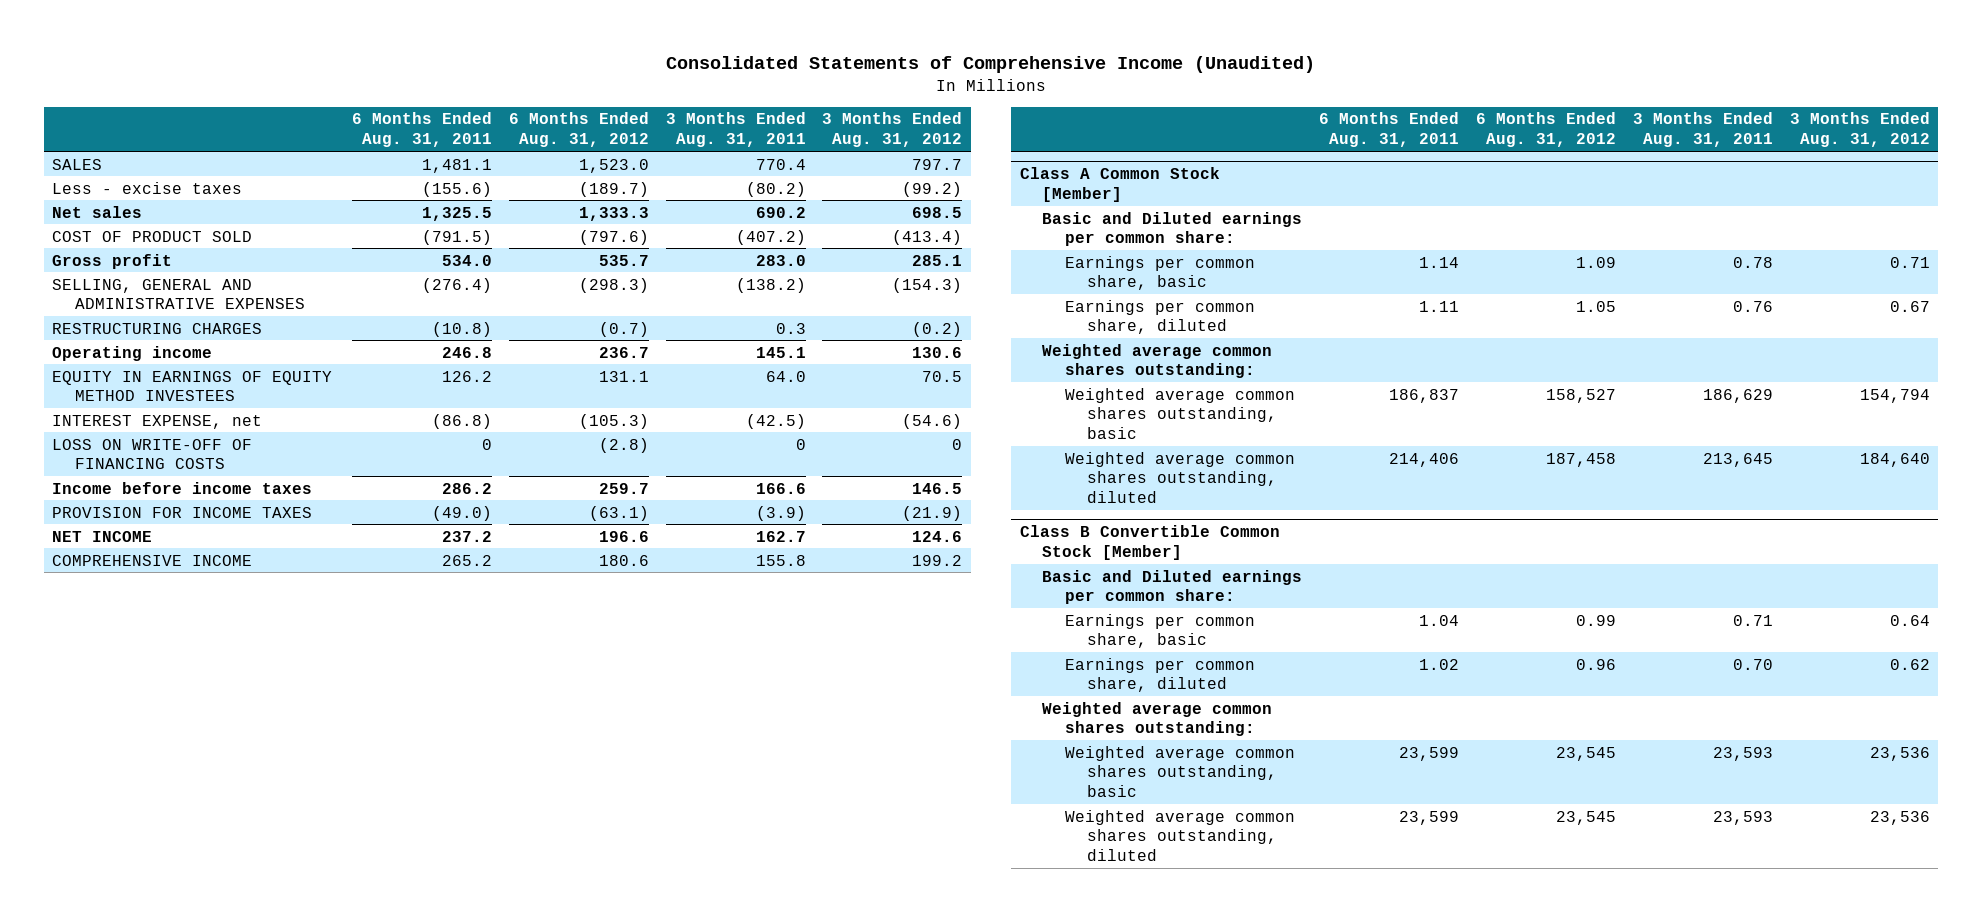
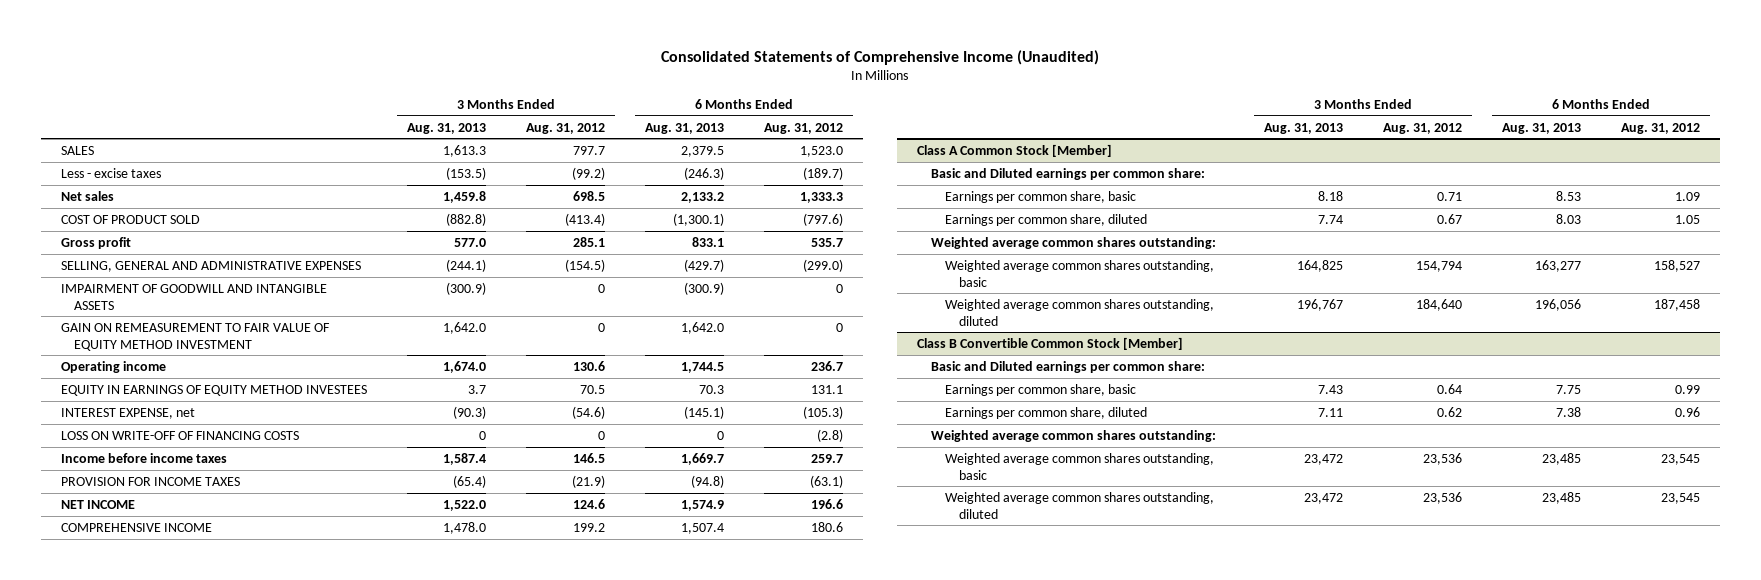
[351,112,492,148] 6 Months Ended Aug. 31, 2011 -> none
[665,112,806,148] 3 Months Ended Aug. 31, 2011 -> none
none -> [406,122,486,134] Aug. 31, 2013
none -> [645,122,725,134] Aug. 31, 2013
[52,322,263,334] RESTRUCTURING CHARGES -> none
[578,277,649,293] (298.3) -> [803,258,844,272] (299.0)
[892,277,963,293] (154.3) -> [564,258,605,272] (154.5)
none -> [60,283,327,310] IMPAIRMENT OF GOODWILL AND INTANGIBLE ASSETS
none -> [60,322,330,351] GAIN ON REMEASUREMENT TO FAIR VALUE OF EQUITY METHOD INVESTMENT

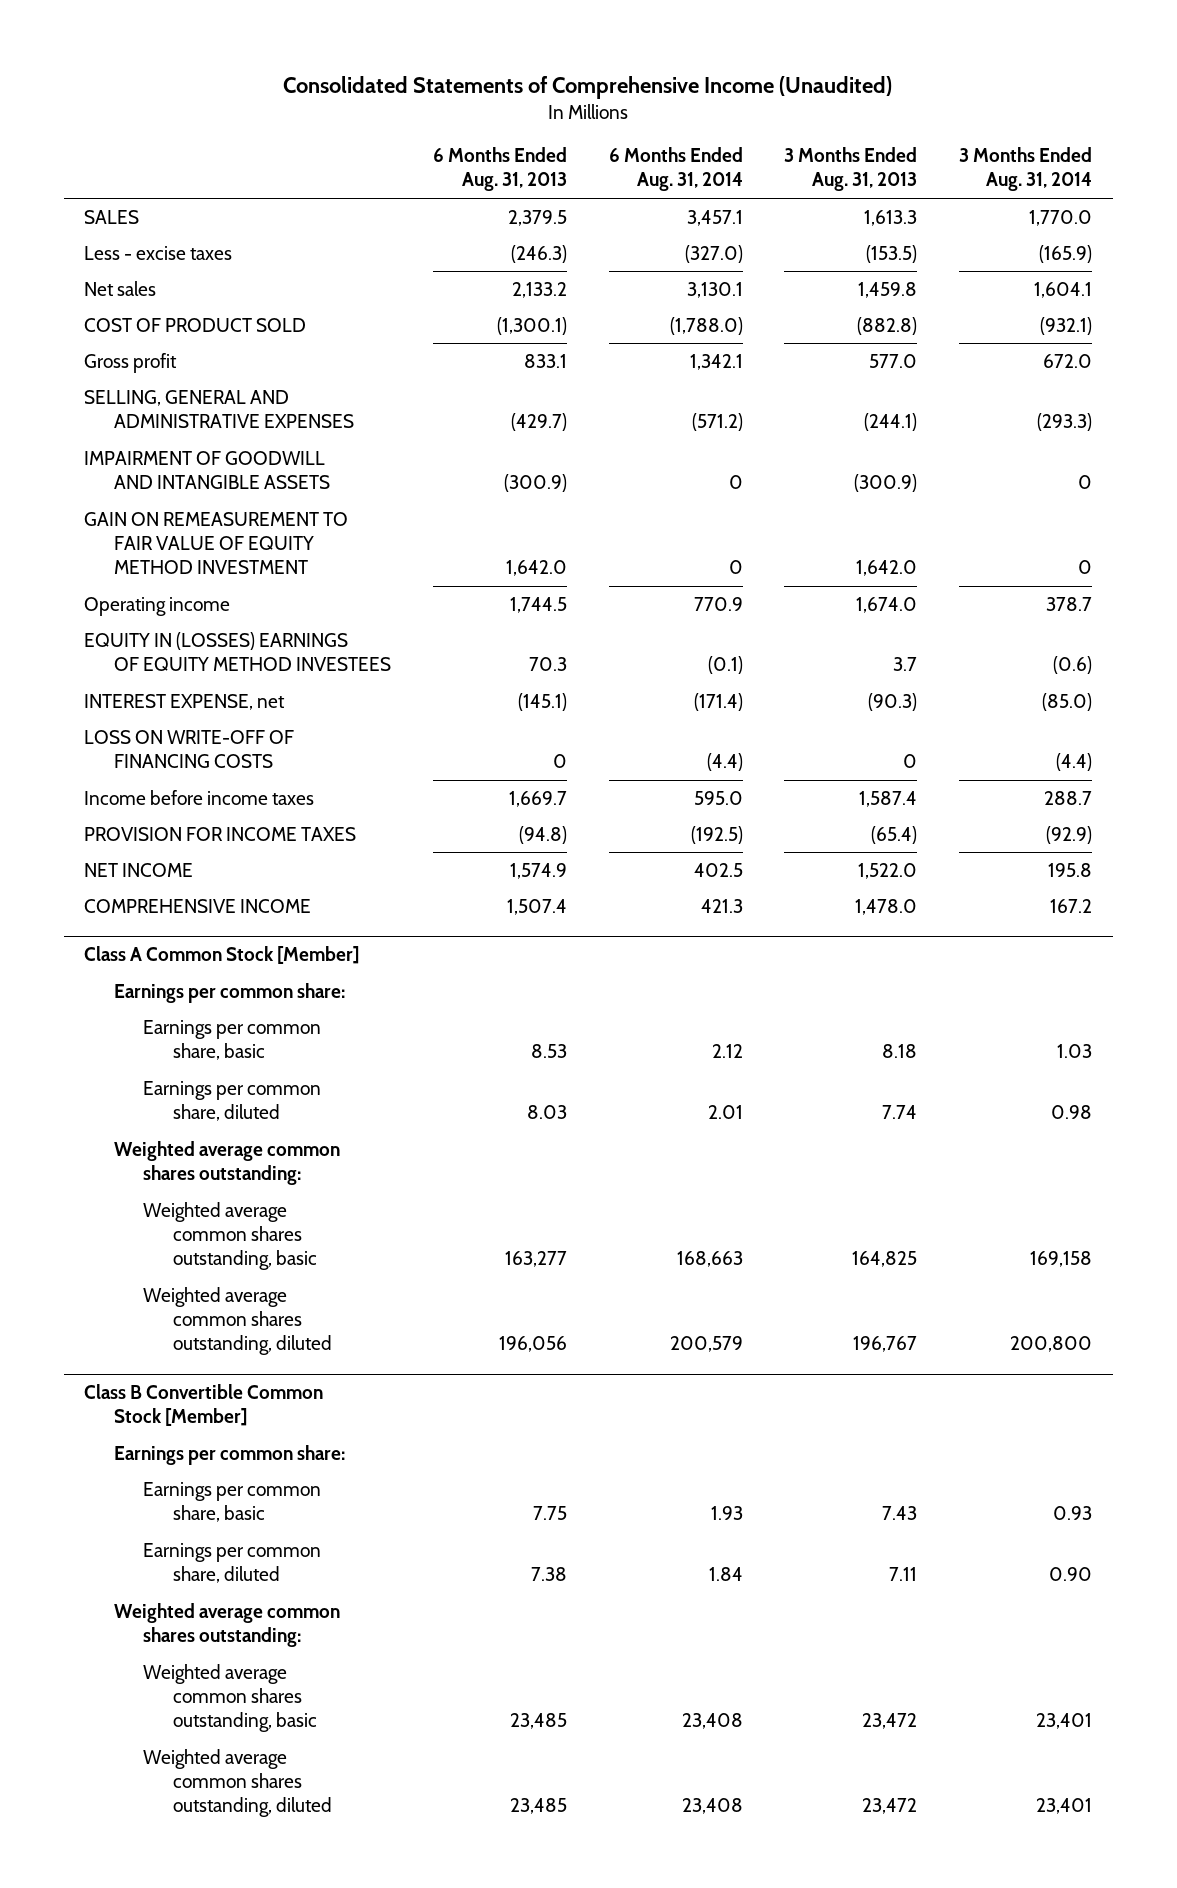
[525,122,605,134] Aug. 31, 2012 -> none
[764,122,844,134] Aug. 31, 2012 -> none
none -> [608,147,743,192] 6 Months Ended Aug. 31, 2014
none -> [959,147,1093,192] 3 Months Ended Aug. 31, 2014
[60,384,367,396] EQUITY IN EARNINGS OF EQUITY METHOD INVESTEES -> [84,631,391,672] EQUITY IN (LOSSES) EARNINGS OF EQUITY METHOD INVESTEES
[931,167,1206,180] Basic and Diluted earnings per common share: -> [113,982,345,1003] Earnings per common share:
[931,360,1206,373] Basic and Diluted earnings per common share: -> [113,1444,345,1465] Earnings per common share:

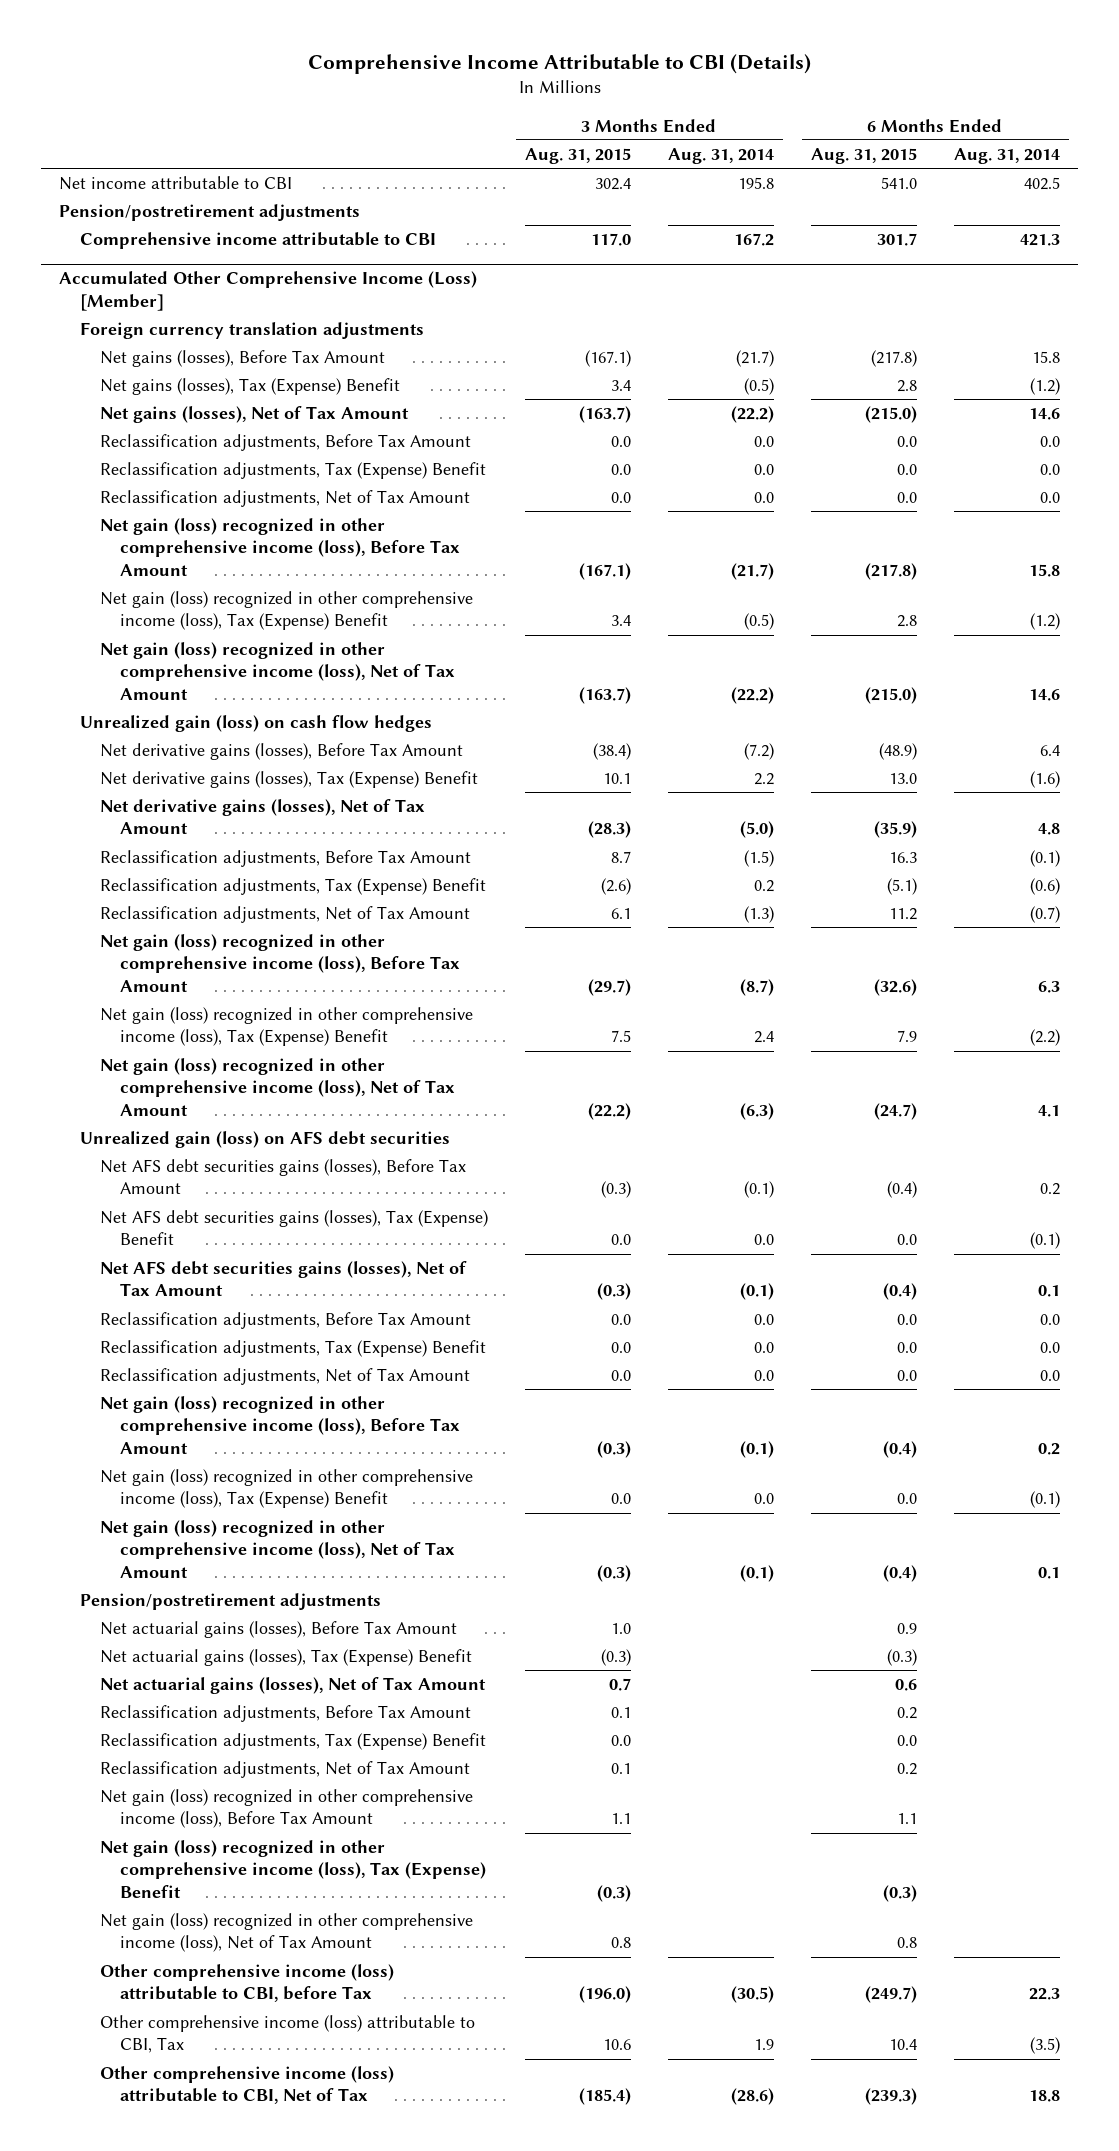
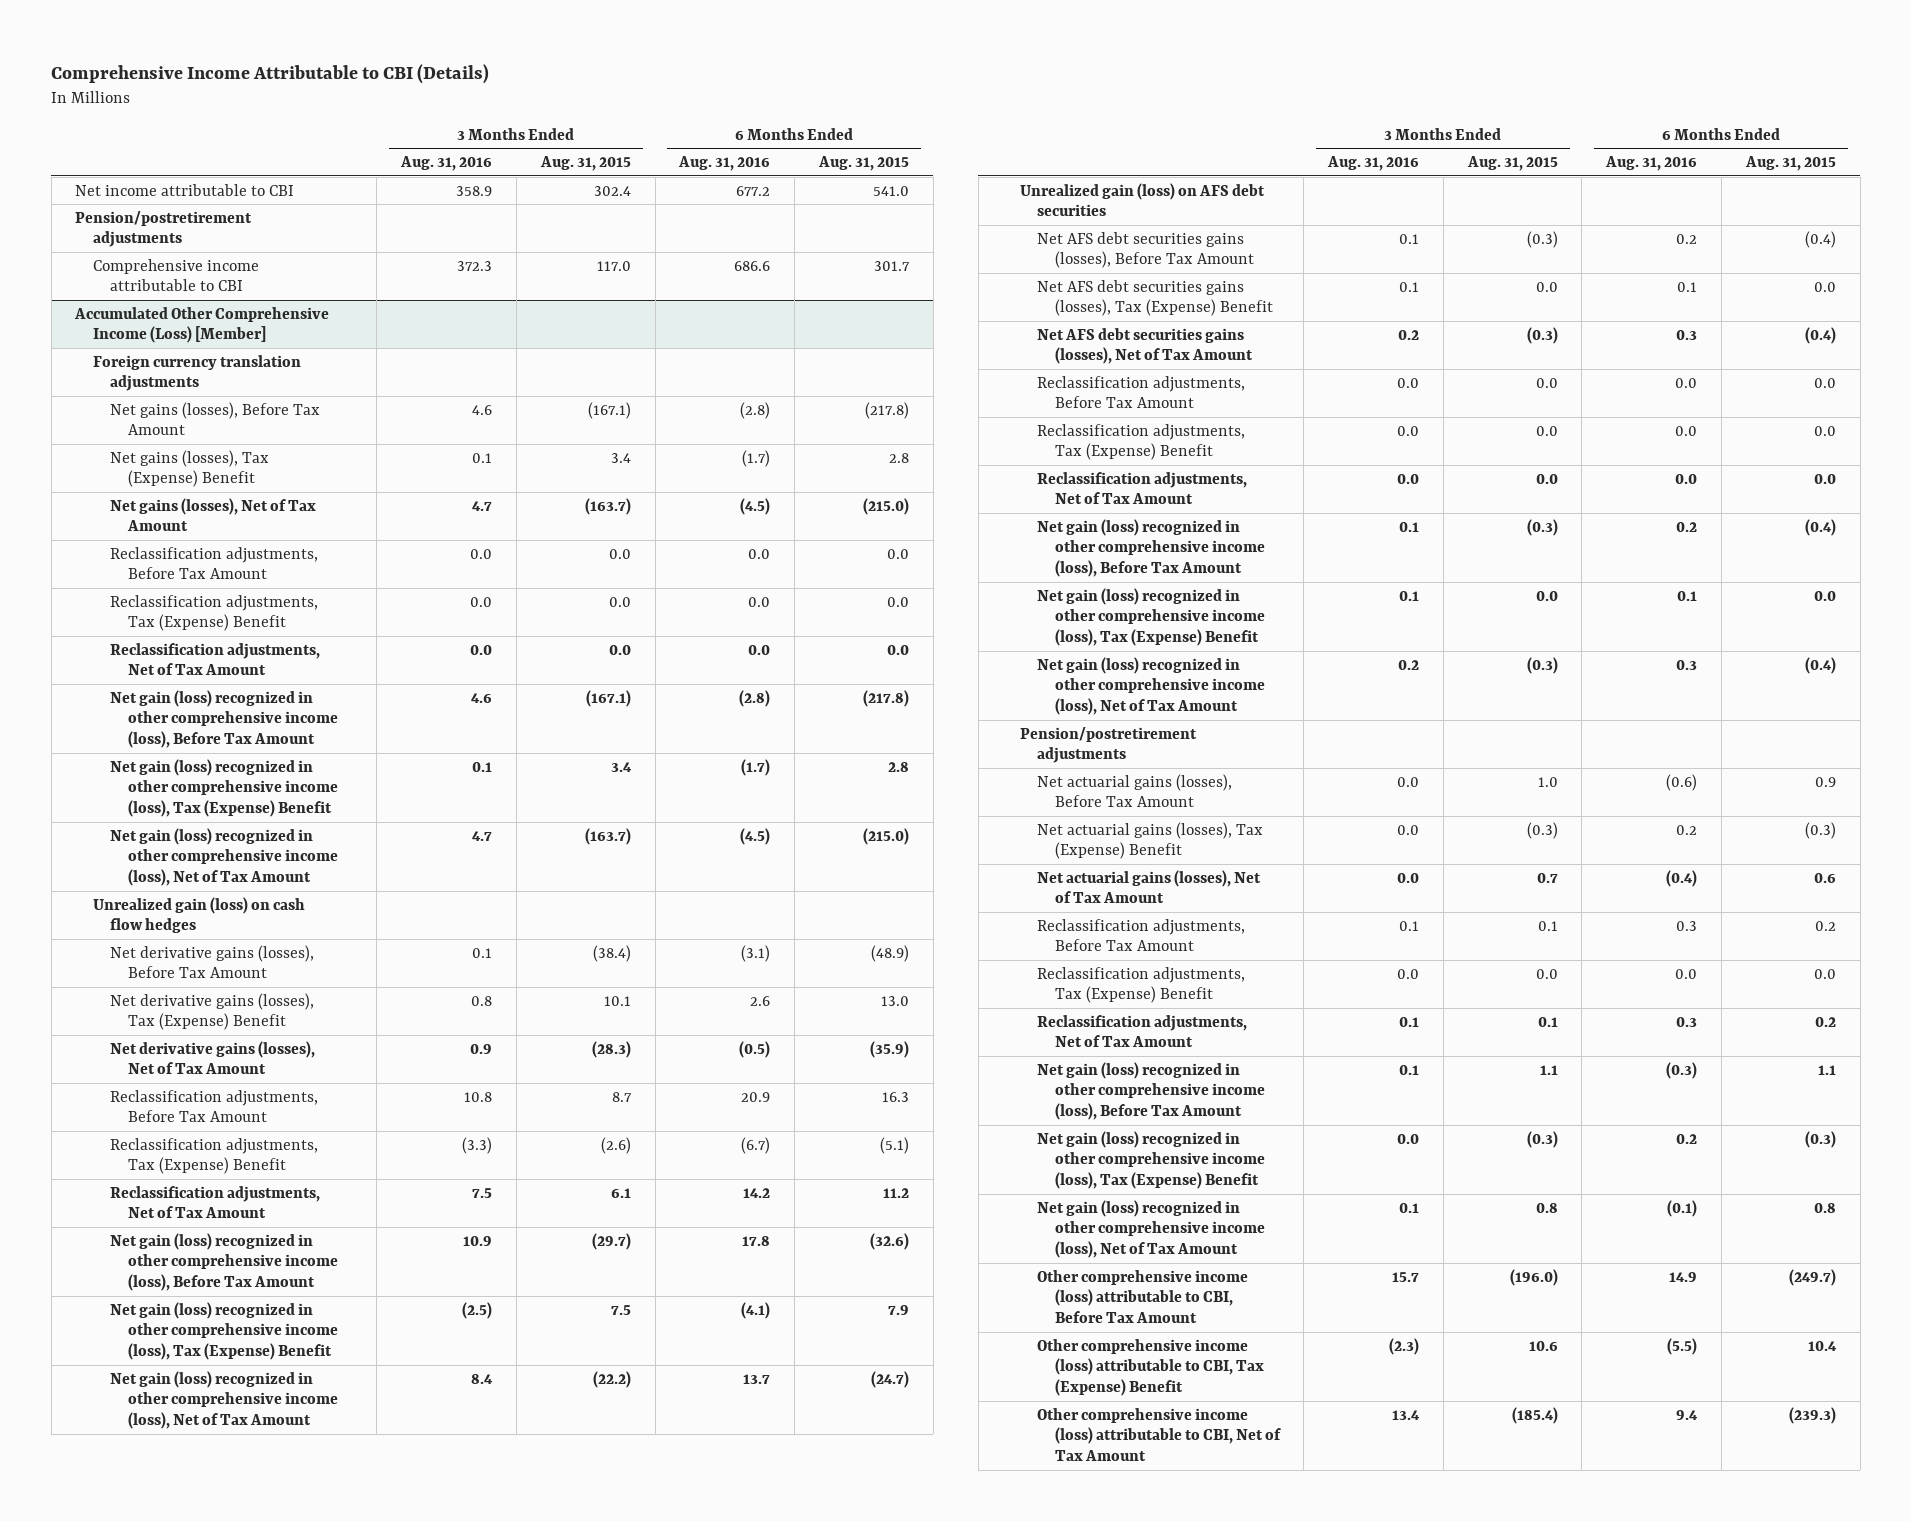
[667,147,774,164] Aug. 31, 2014 -> none
[953,147,1060,164] Aug. 31, 2014 -> none
none -> [400,156,493,172] Aug. 31, 2016
none -> [678,156,771,172] Aug. 31, 2016
[99,1964,394,2003] Other comprehensive income (loss) attributable to CBI, before Tax -> [1037,1269,1249,1324] Other comprehensive income (loss) attributable to CBI, Before Tax Amount
[99,2015,475,2054] Other comprehensive income (loss) attributable to CBI, Tax -> [1037,1338,1264,1397] Other comprehensive income (loss) attributable to CBI, Tax (Expense) Benefit
[99,2066,394,2105] Other comprehensive income (loss) attributable to CBI, Net of Tax -> [1037,1407,1281,1462] Other comprehensive income (loss) attributable to CBI, Net of Tax Amount

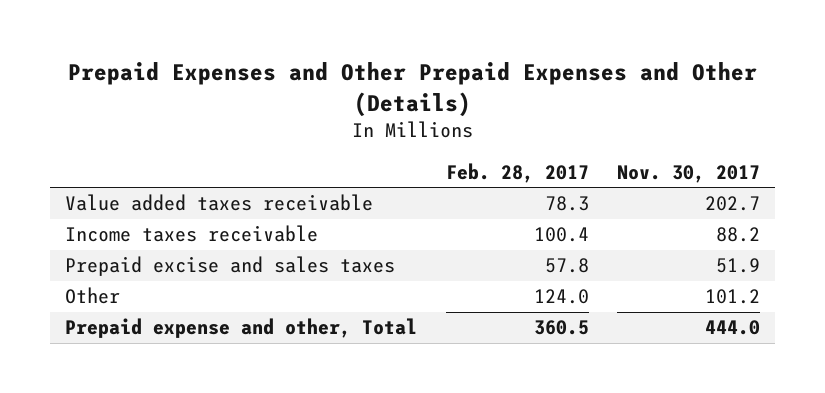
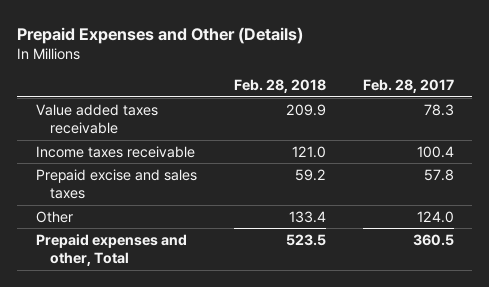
[67,62,757,117] Prepaid Expenses and Other Prepaid Expenses and Other (Details) -> [17,26,304,44] Prepaid Expenses and Other (Details)
[617,164,761,183] Nov. 30, 2017 -> none
none -> [233,79,326,94] Feb. 28, 2018
[64,318,417,339] Prepaid expense and other, Total -> [35,233,187,267] Prepaid expenses and other, Total

